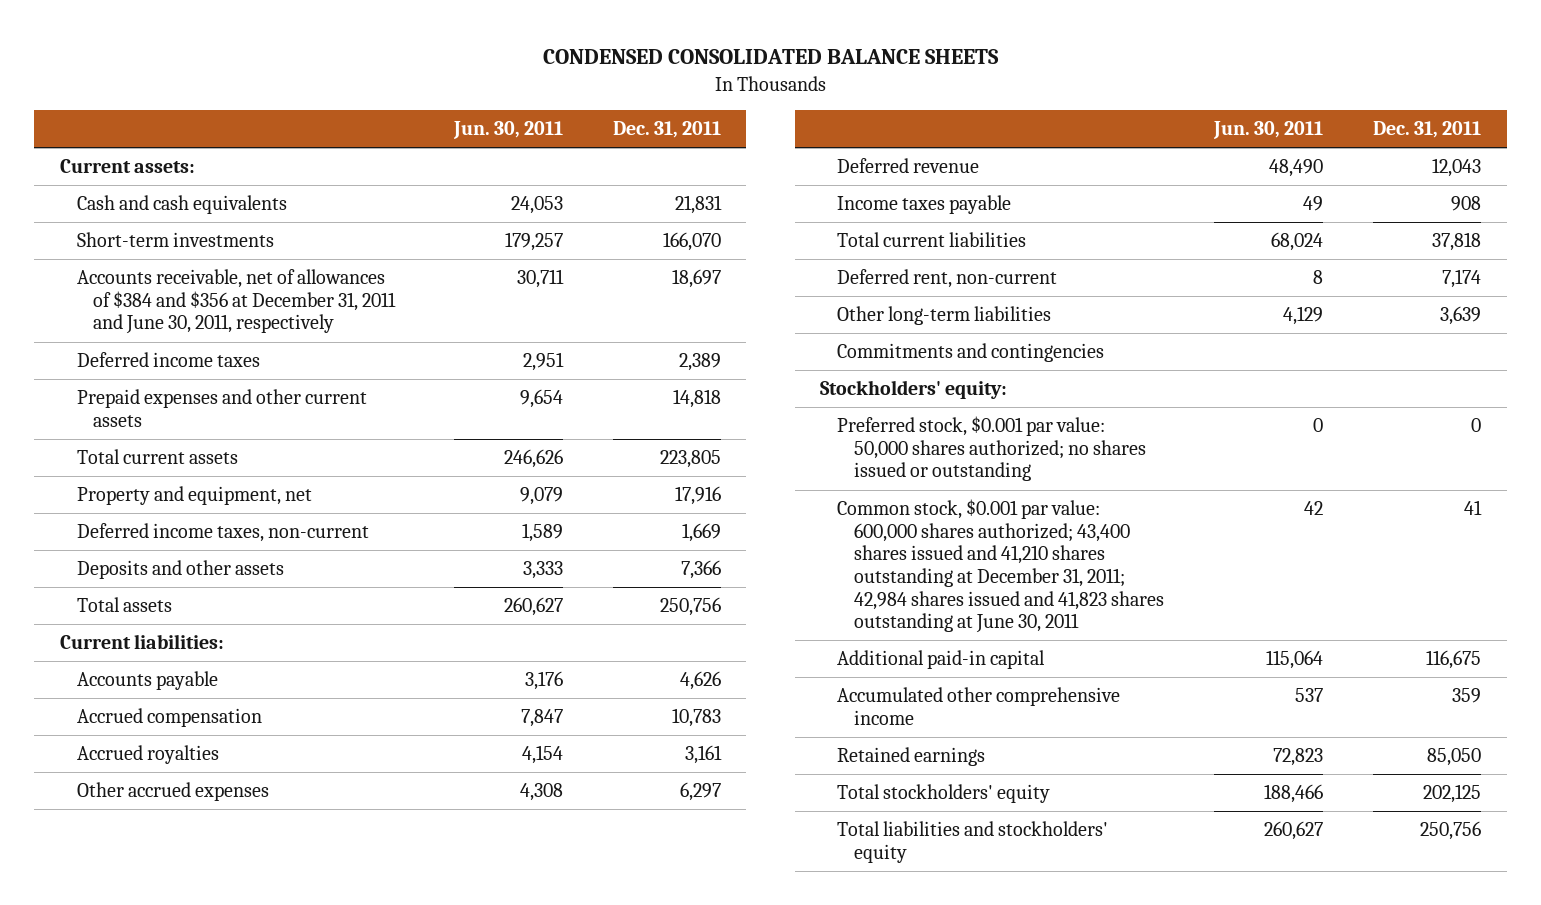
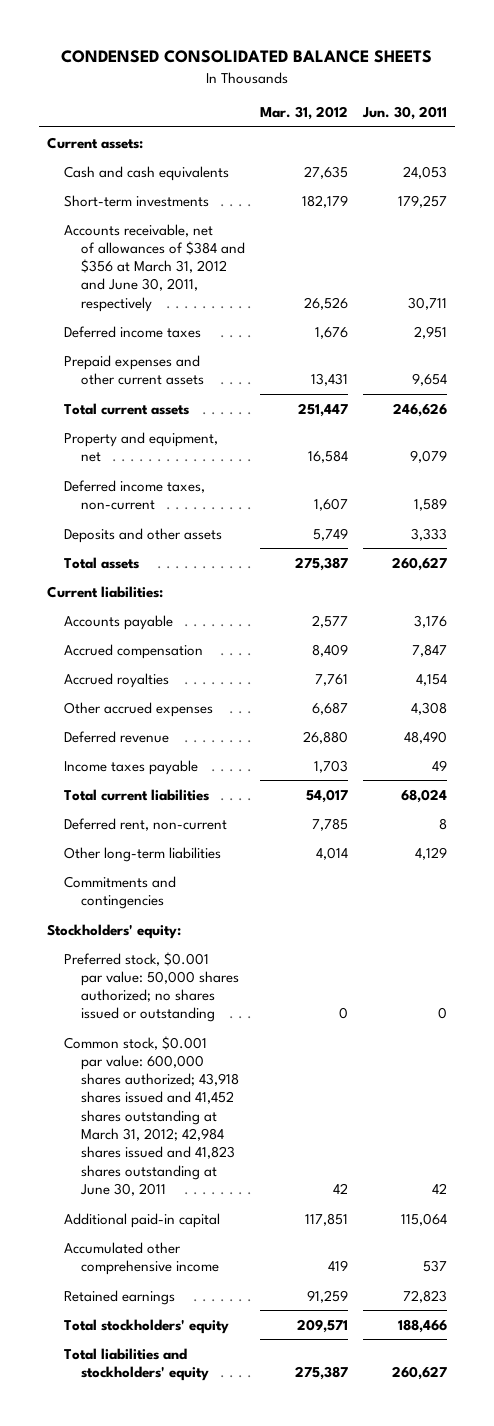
[613,121,722,139] Dec. 31, 2011 -> none
none -> [259,106,348,121] Mar. 31, 2012
[76,269,397,335] Accounts receivable, net of allowances of $384 and $356 at December 31, 2011 and June 30, 2011, respectively -> [63,223,245,312] Accounts receivable, net of allowances of $384 and $356 at March 31, 2012 and June 30, 2011, respectively
[836,499,1164,634] Common stock, $0.001 par value: 600,000 shares authorized; 43,400 shares issued and 41,210 shares outstanding at December 31, 2011; 42,984 shares issued and 41,823 shares outstanding at June 30, 2011 -> [63,1035,239,1196] Common stock, $0.001 par value: 600,000 shares authorized; 43,918 shares issued and 41,452 shares outstanding at March 31, 2012; 42,984 shares issued and 41,823 shares outstanding at June 30, 2011

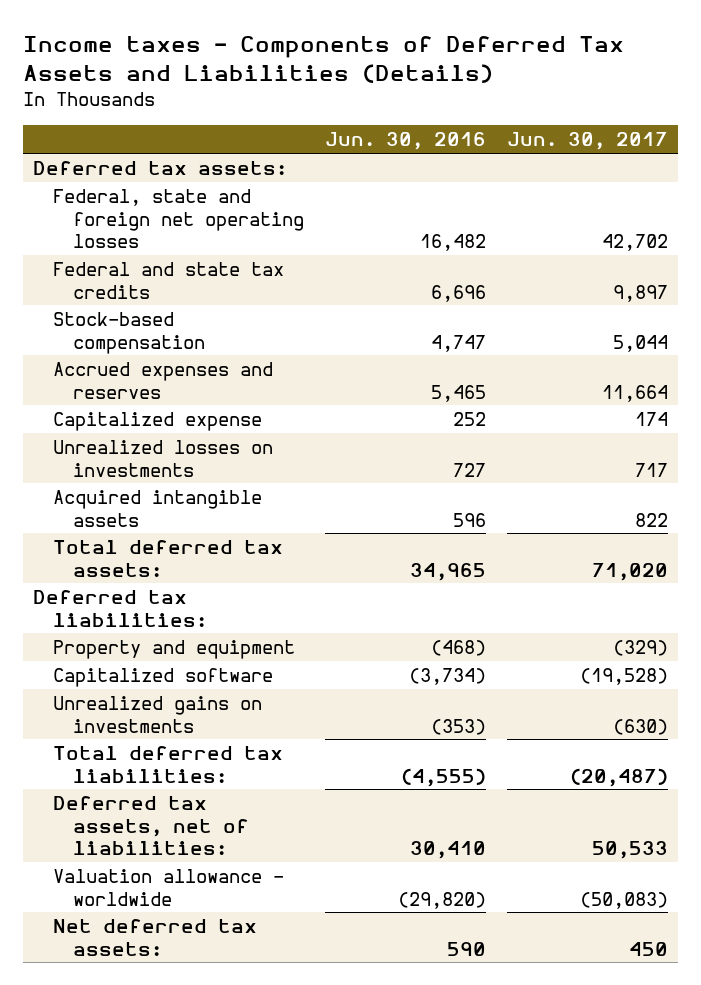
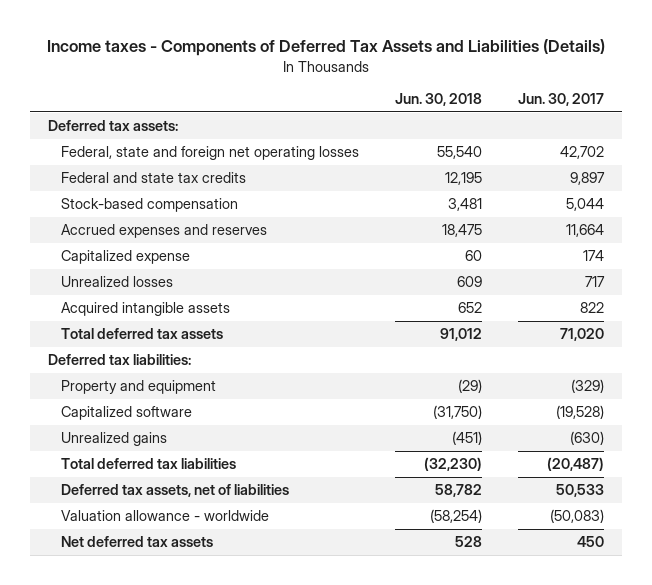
[324,132,486,151] Jun. 30, 2016 -> none
none -> [395,93,483,107] Jun. 30, 2018
[53,440,274,477] Unrealized losses on investments -> [61,276,174,288] Unrealized losses
[53,540,284,577] Total deferred tax assets: -> [61,328,224,340] Total deferred tax assets
[53,696,263,733] Unrealized gains on investments -> [61,432,168,447] Unrealized gains
[53,746,284,783] Total deferred tax liabilities: -> [61,458,237,470] Total deferred tax liabilities
[53,796,250,855] Deferred tax assets, net of liabilities: -> [61,484,290,498] Deferred tax assets, net of liabilities
[53,919,258,956] Net deferred tax assets: -> [61,536,214,548] Net deferred tax assets

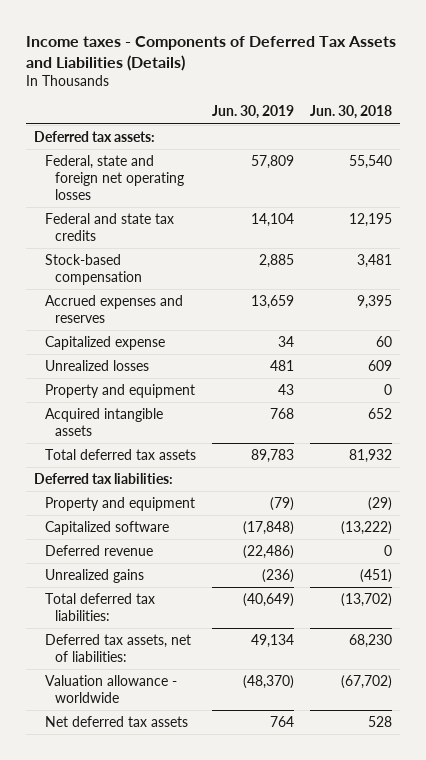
[517,93,604,107] Jun. 30, 2017 -> none
none -> [211,105,294,120] Jun. 30, 2019
[442,224,483,238] 18,475 -> [356,294,392,309] 9,395
none -> [44,383,195,398] Property and equipment
[440,328,483,342] 91,012 -> [348,448,392,463] 81,932
[433,405,483,420] (31,750) -> [340,520,392,535] (13,222)
none -> [44,544,153,556] Deferred revenue
[61,458,237,470] Total deferred tax liabilities -> [44,592,155,621] Total deferred tax liabilities:
[424,457,483,472] (32,230) -> [340,592,392,607] (13,702)
[61,484,290,498] Deferred tax assets, net of liabilities -> [44,633,191,662] Deferred tax assets, net of liabilities:
[435,484,483,498] 58,782 -> [348,633,392,648] 68,230
[430,509,483,524] (58,254) -> [340,674,392,689] (67,702)

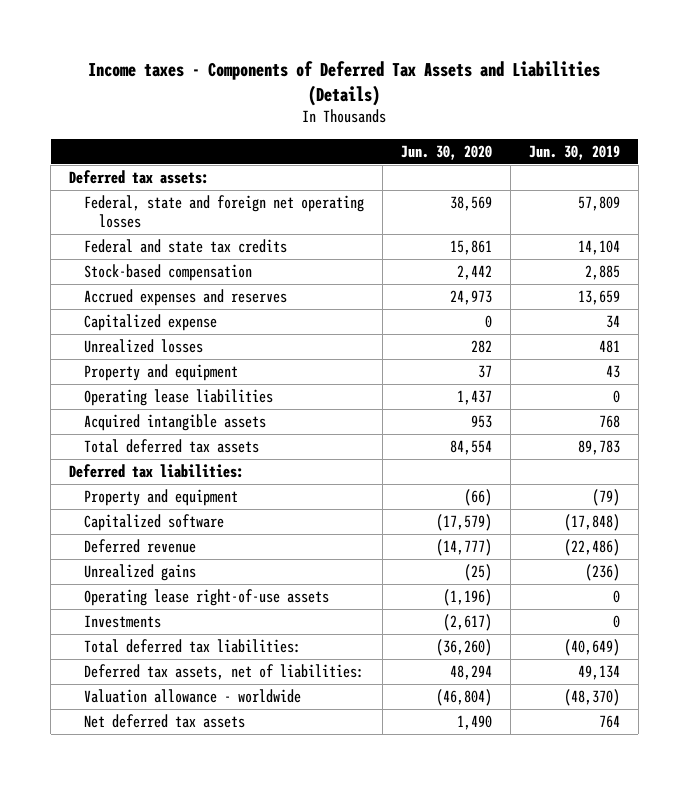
[309,105,392,120] Jun. 30, 2018 -> none
none -> [400,144,492,160] Jun. 30, 2020
none -> [84,389,274,407] Operating lease liabilities
none -> [84,589,330,607] Operating lease right-of-use assets
none -> [84,615,162,629] Investments

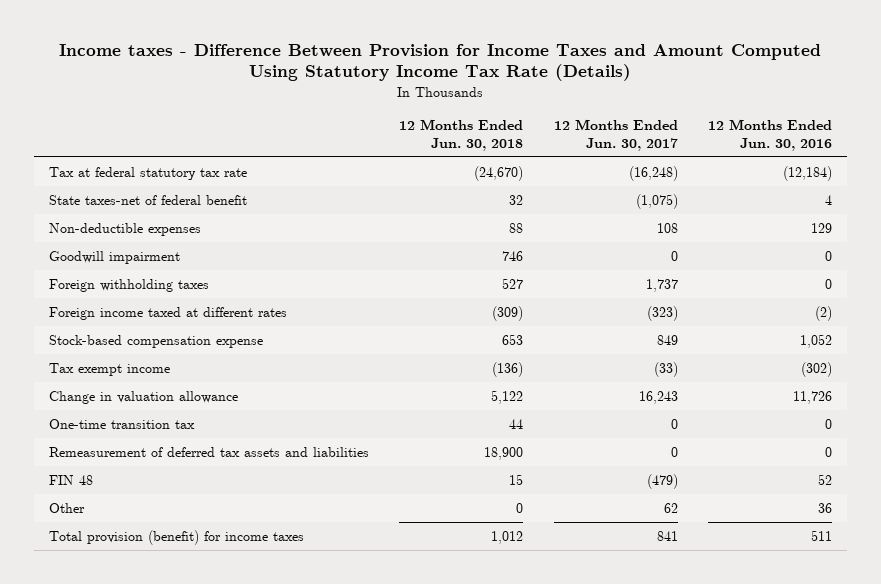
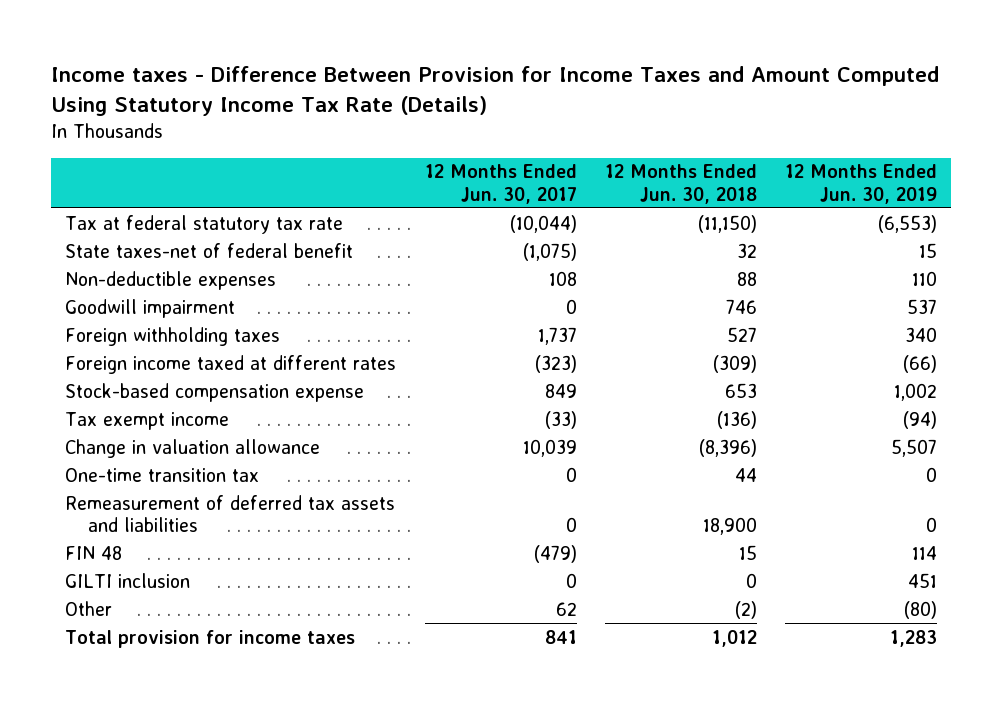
[707,118,832,151] 12 Months Ended Jun. 30, 2016 -> none
none -> [784,164,937,204] 12 Months Ended Jun. 30, 2019
[474,165,524,181] (24,670) -> [697,214,757,233] (11,150)
[628,165,678,181] (16,248) -> [509,214,577,233] (10,044)
[491,389,524,404] 5,122 -> [698,438,757,457] (8,396)
[638,390,678,404] 16,243 -> [522,438,577,457] 10,039
none -> [65,572,191,588] GILTI inclusion
[516,502,524,513] 0 -> [734,600,757,619] (2)
[48,529,304,545] Total provision (benefit) for income taxes -> [65,629,356,648] Total provision for income taxes

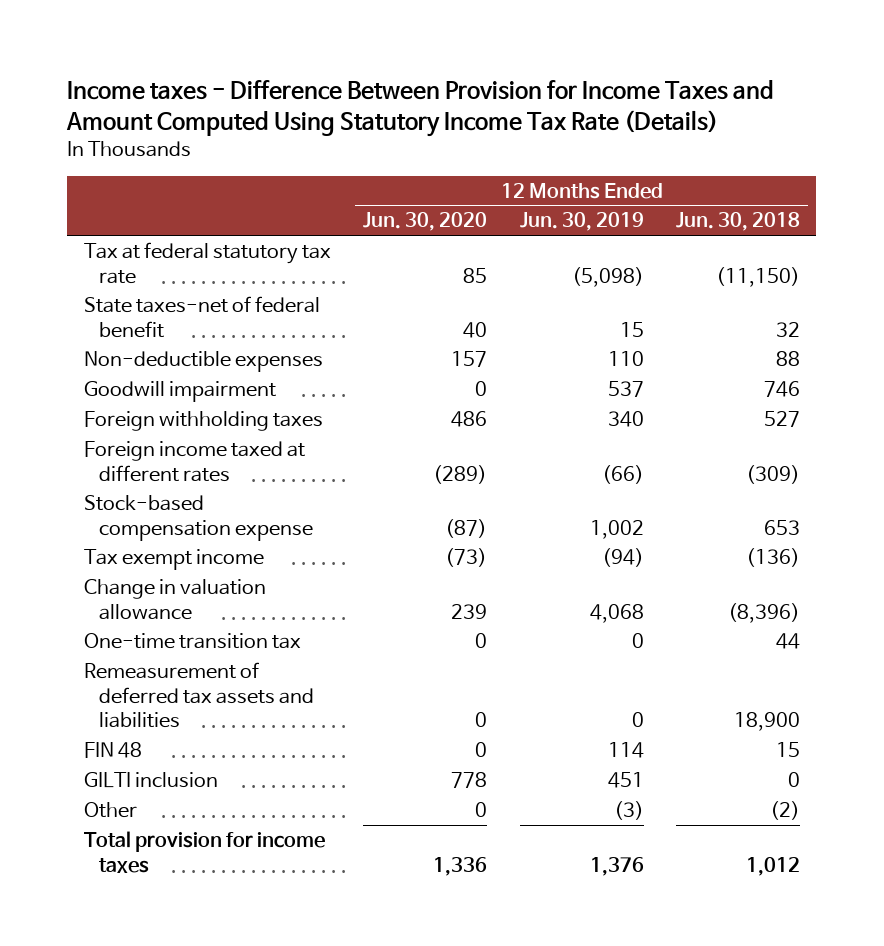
[424,164,577,204] 12 Months Ended Jun. 30, 2017 -> none
none -> [363,212,488,232] Jun. 30, 2020
[877,214,937,233] (6,553) -> [571,266,644,287] (5,098)
[890,438,937,457] 5,507 -> [589,603,644,623] 4,068
[903,600,937,619] (80) -> [613,800,644,820] (3)
[889,629,937,647] 1,283 -> [589,856,644,876] 1,376

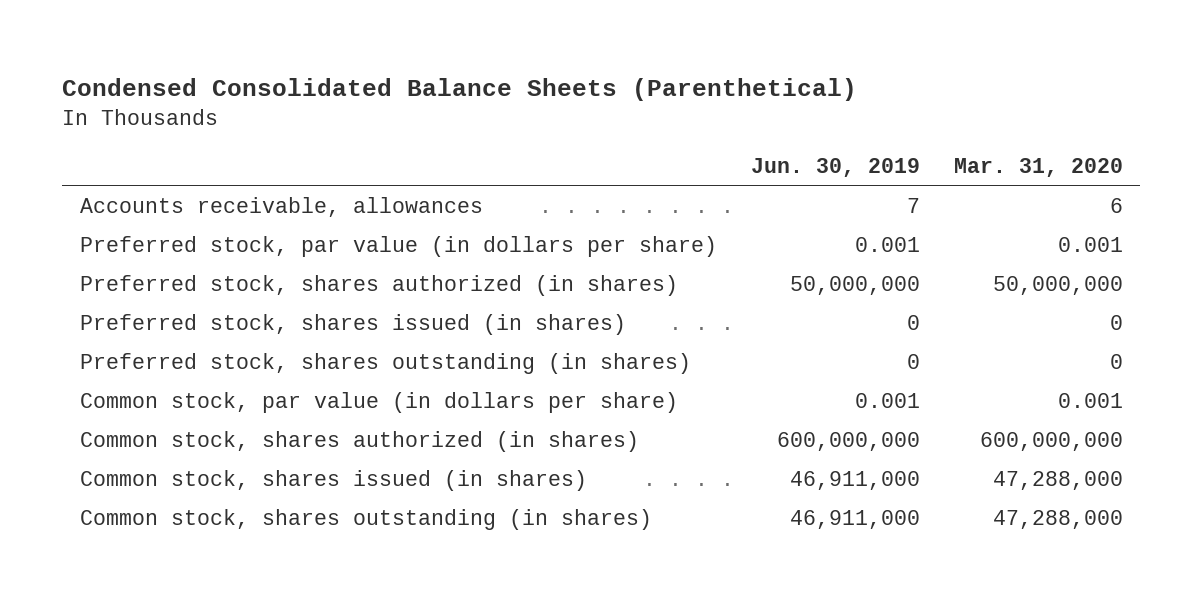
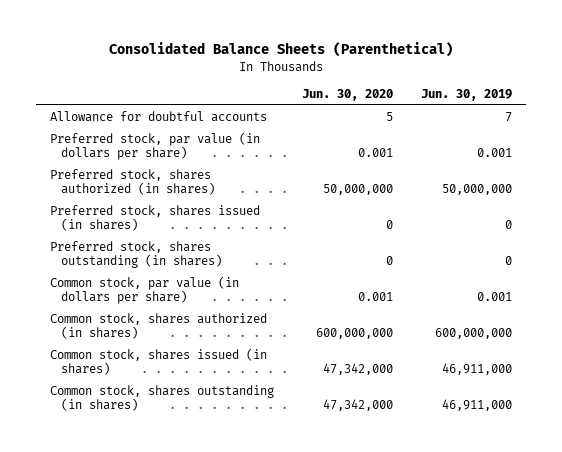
[62,77,858,101] Condensed Consolidated Balance Sheets (Parenthetical) -> [108,42,453,58] Consolidated Balance Sheets (Parenthetical)
[954,157,1124,177] Mar. 31, 2020 -> none
none -> [301,88,393,101] Jun. 30, 2020
[79,196,483,217] Accounts receivable, allowances -> [49,111,267,123] Allowance for doubtful accounts

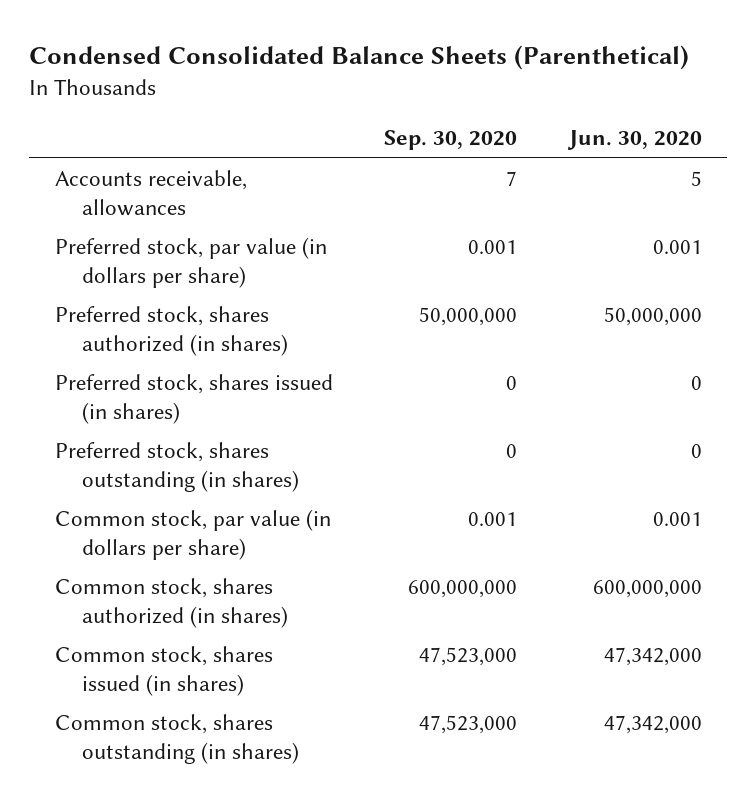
[108,42,453,58] Consolidated Balance Sheets (Parenthetical) -> [28,45,689,71] Condensed Consolidated Balance Sheets (Parenthetical)
[420,88,512,101] Jun. 30, 2019 -> none
none -> [384,130,518,151] Sep. 30, 2020
[49,111,267,123] Allowance for doubtful accounts -> [54,170,247,216] Accounts receivable, allowances

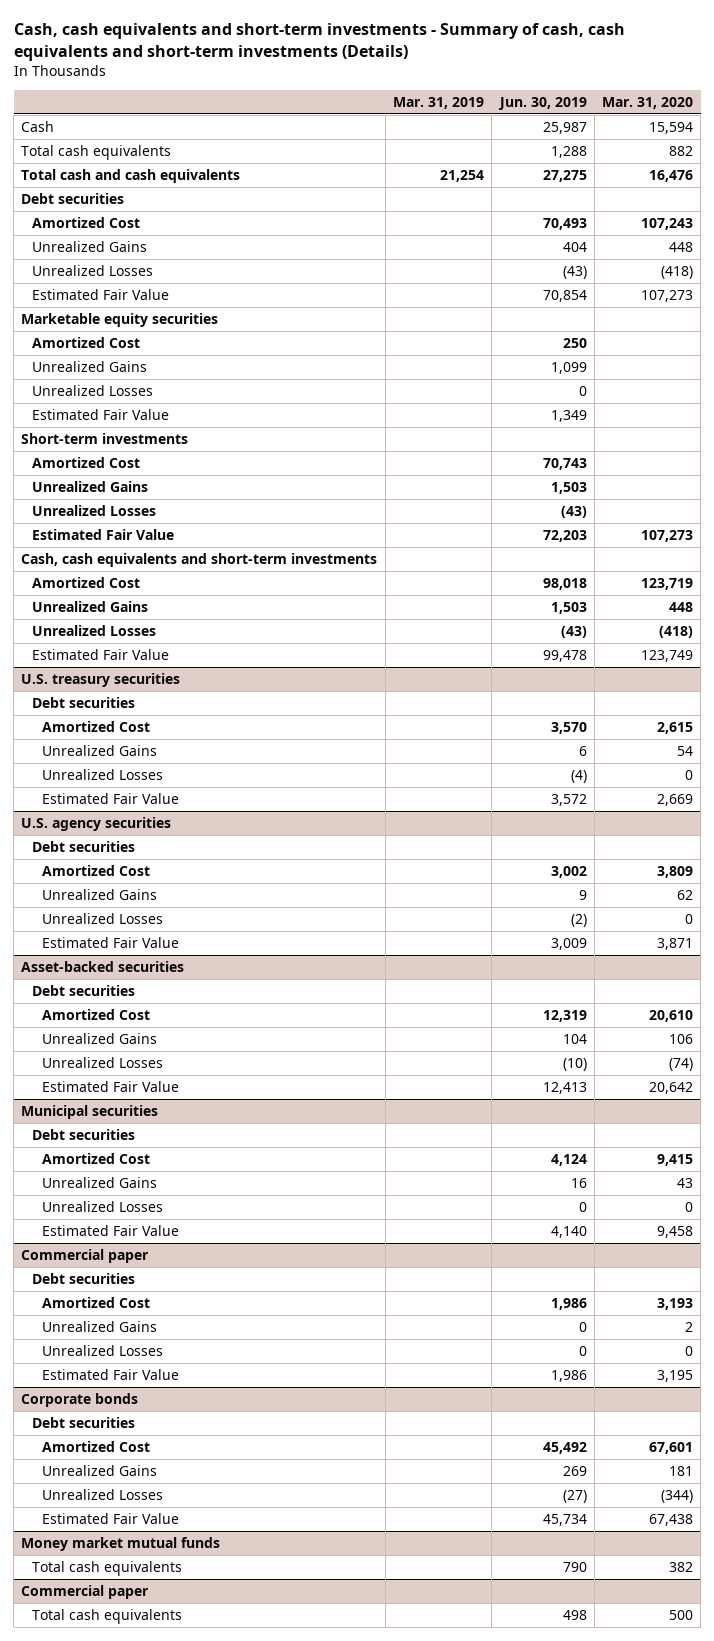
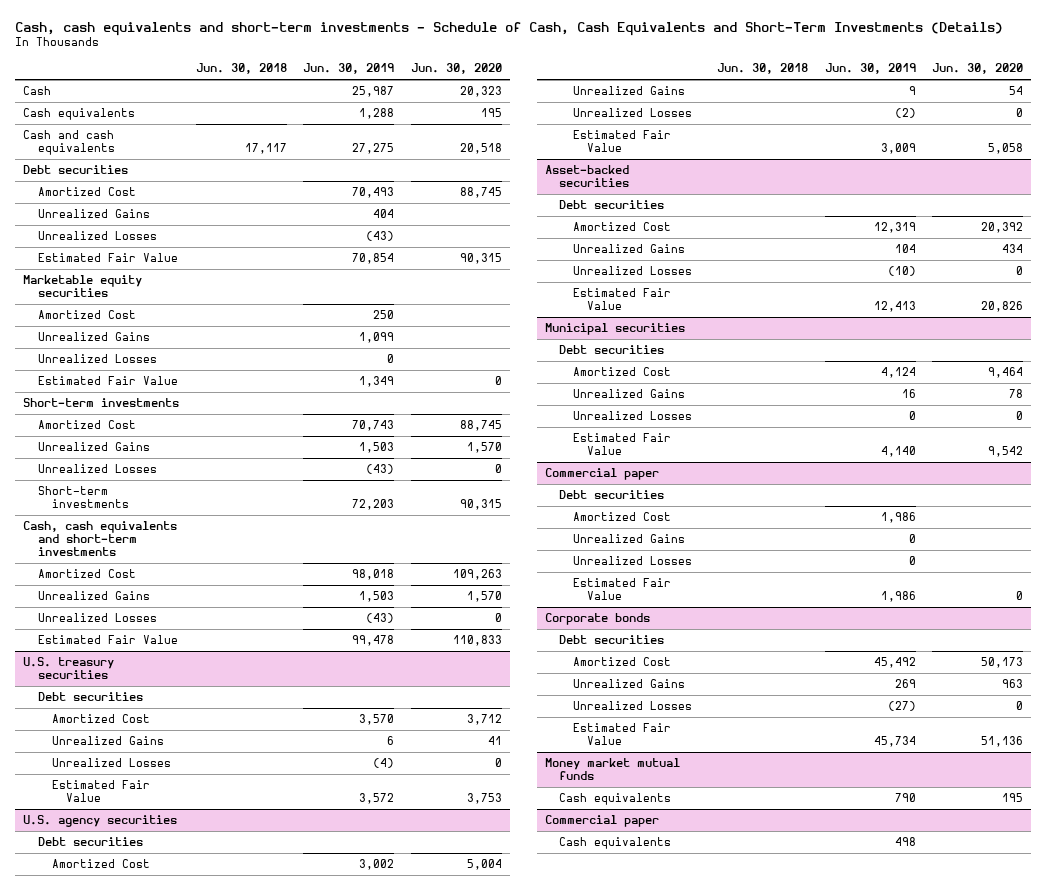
[13,23,625,62] Cash, cash equivalents and short-term investments - Summary of cash, cash equivalents and short-term investments (Details) -> [15,21,1004,36] Cash, cash equivalents and short-term investments - Schedule of Cash, Cash Equivalents and Short-Term Investments (Details)
[392,96,484,109] Mar. 31, 2019 -> none
[602,96,694,109] Mar. 31, 2020 -> none
none -> [195,63,287,75] Jun. 30, 2018
none -> [410,63,502,75] Jun. 30, 2020
[21,144,172,160] Total cash equivalents -> [23,107,136,120] Cash equivalents
[21,168,241,183] Total cash and cash equivalents -> [23,129,115,156] Cash and cash equivalents
[31,528,174,540] Estimated Fair Value -> [37,485,129,509] Short-term investments
[31,1560,182,1576] Total cash equivalents -> [559,792,672,805] Cash equivalents
[31,1608,182,1624] Total cash equivalents -> [559,836,672,849] Cash equivalents

